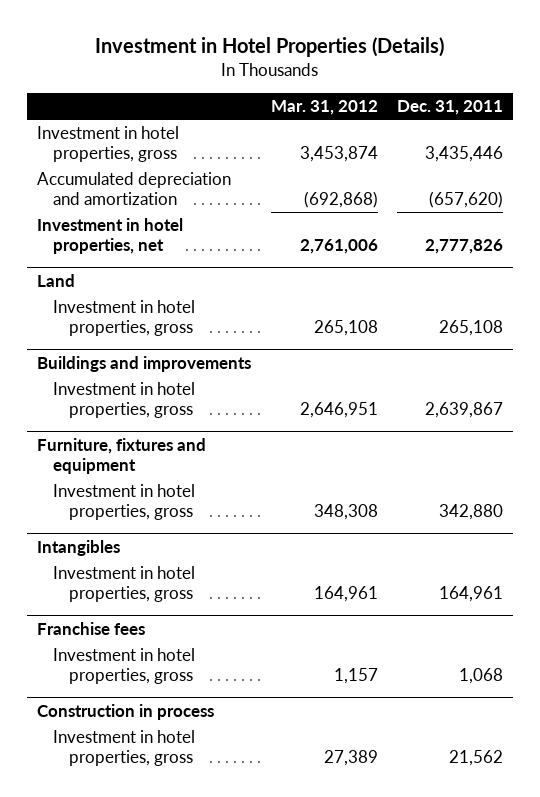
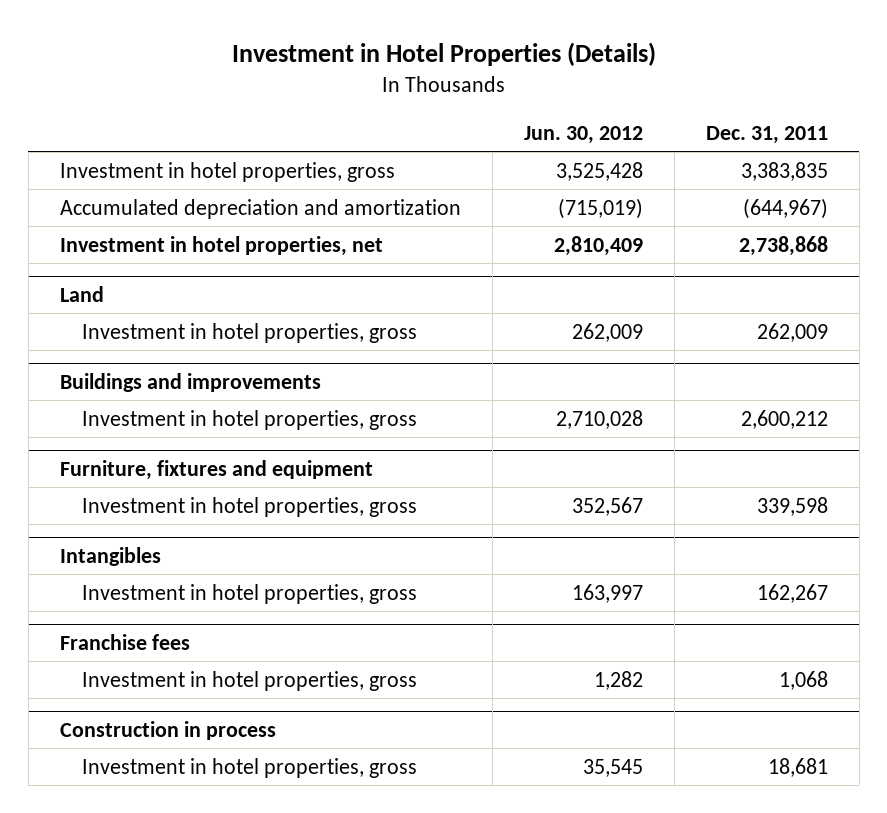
[270,100,378,116] Mar. 31, 2012 -> none
none -> [523,125,643,144] Jun. 30, 2012
[425,145,504,162] 3,435,446 -> [740,161,828,181] 3,383,835
[429,190,504,208] (657,620) -> [742,197,828,219] (644,967)
[425,238,504,254] 2,777,826 -> [738,235,828,256] 2,738,868
[439,319,504,336] 265,108 -> [756,322,828,342] 262,009
[425,401,504,418] 2,639,867 -> [740,409,828,429] 2,600,212
[439,503,504,520] 342,880 -> [756,496,828,516] 339,598
[439,585,504,602] 164,961 -> [756,583,828,603] 162,267
[449,749,504,766] 21,562 -> [767,757,828,777] 18,681

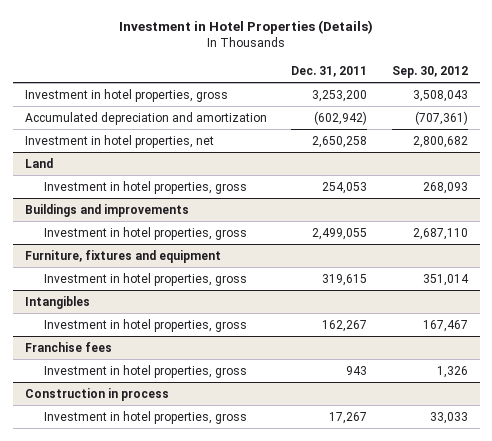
[523,125,643,144] Jun. 30, 2012 -> none
none -> [391,65,468,78] Sep. 30, 2012
[740,161,828,181] 3,383,835 -> [312,89,368,102] 3,253,200
[742,197,828,219] (644,967) -> [314,110,368,125] (602,942)
[738,235,828,256] 2,738,868 -> [312,135,368,148] 2,650,258
[756,322,828,342] 262,009 -> [322,181,368,194] 254,053
[740,409,828,429] 2,600,212 -> [312,227,368,240] 2,499,055
[756,496,828,516] 339,598 -> [322,273,368,286] 319,615
[778,670,828,690] 1,068 -> [346,365,368,375] 943
[767,757,828,777] 18,681 -> [329,411,368,424] 17,267

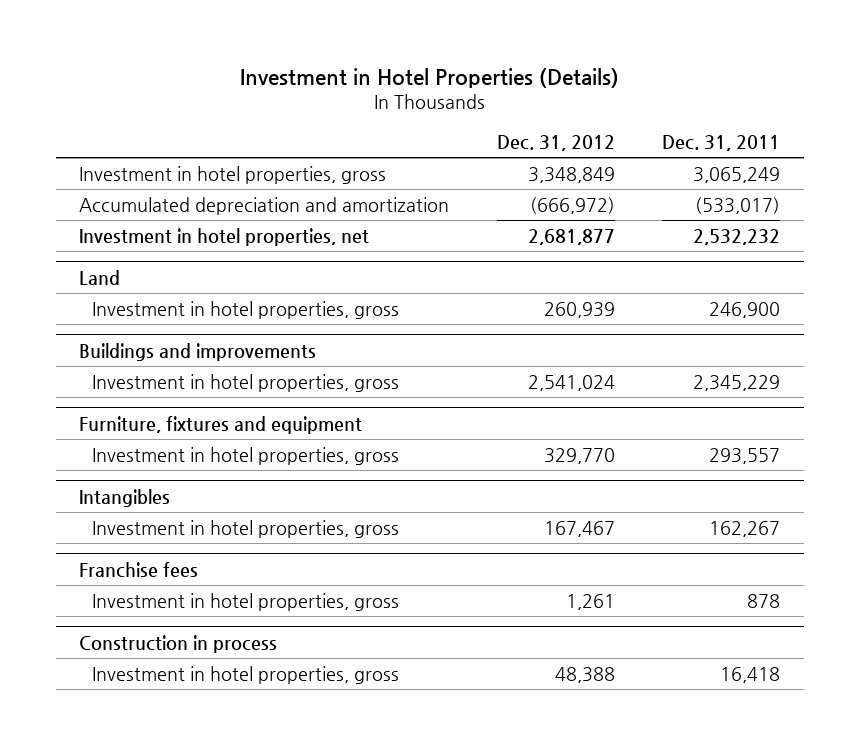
[391,65,468,78] Sep. 30, 2012 -> none
none -> [496,135,615,152] Dec. 31, 2012
[312,89,368,102] 3,253,200 -> [692,166,780,183] 3,065,249
[314,110,368,125] (602,942) -> [694,196,780,214] (533,017)
[312,135,368,148] 2,650,258 -> [692,228,780,245] 2,532,232
[322,181,368,194] 254,053 -> [708,301,780,318] 246,900
[312,227,368,240] 2,499,055 -> [692,374,780,391] 2,345,229
[322,273,368,286] 319,615 -> [708,447,780,464] 293,557
[346,365,368,375] 943 -> [746,593,780,608] 878
[329,411,368,424] 17,267 -> [719,666,780,683] 16,418

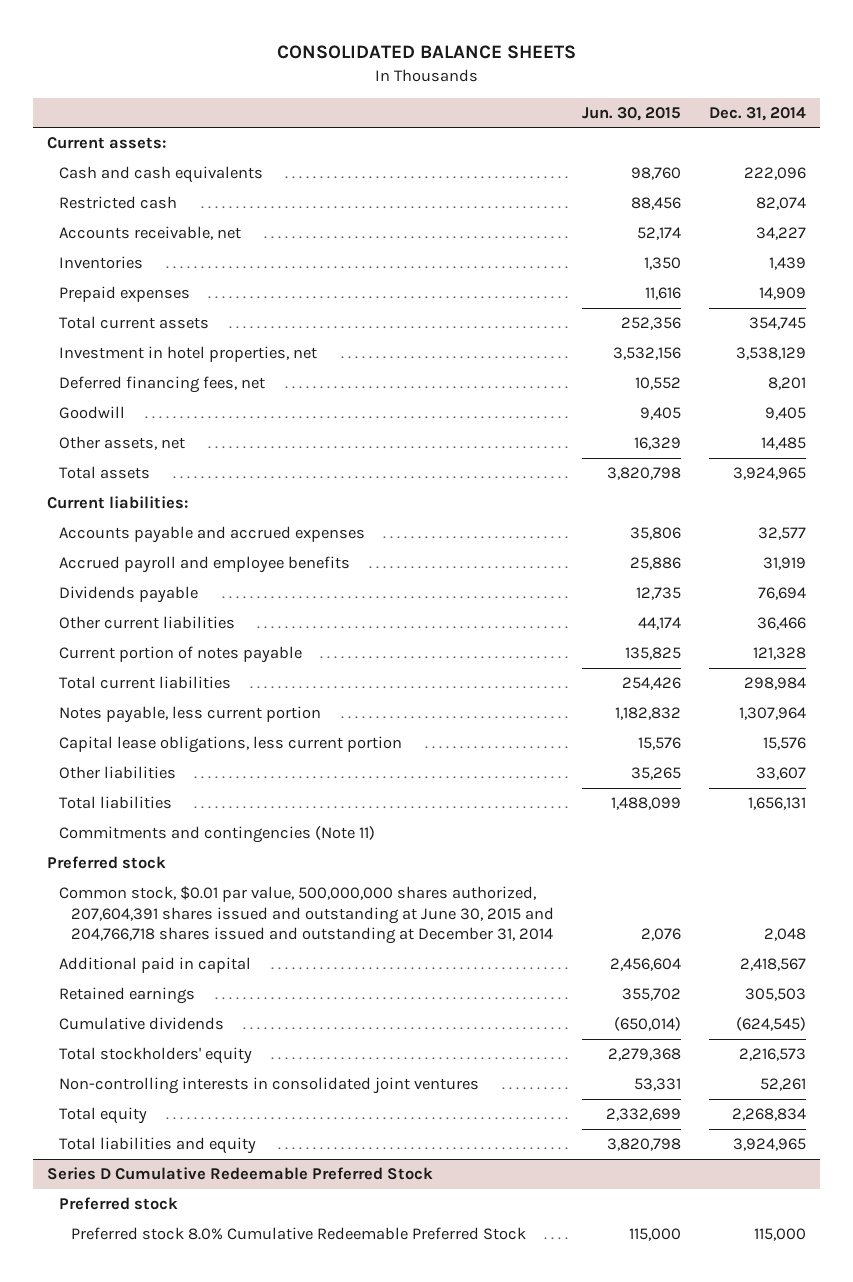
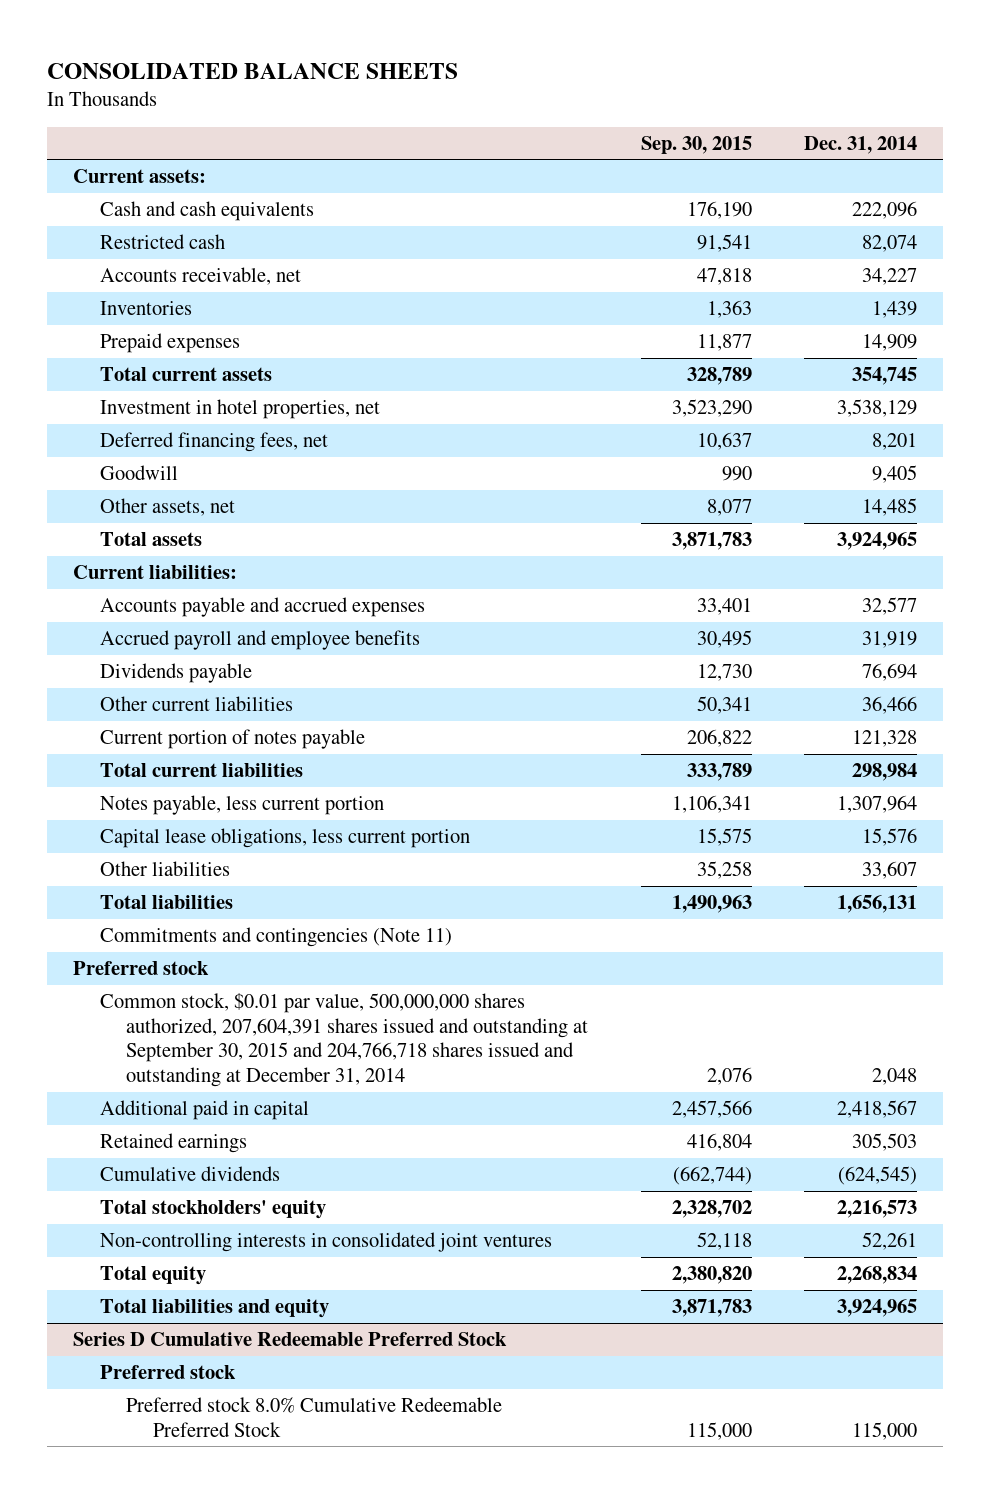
[582,106,682,121] Jun. 30, 2015 -> none
none -> [640,135,752,154] Sep. 30, 2015
[58,886,555,945] Common stock, $0.01 par value, 500,000,000 shares authorized, 207,604,391 shares issued and outstanding at June 30, 2015 and 204,766,718 shares issued and outstanding at December 31, 2014 -> [99,993,589,1088] Common stock, $0.01 par value, 500,000,000 shares authorized, 207,604,391 shares issued and outstanding at September 30, 2015 and 204,766,718 shares issued and outstanding at December 31, 2014

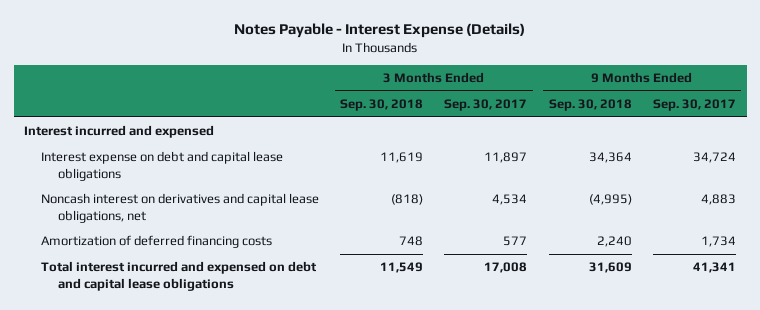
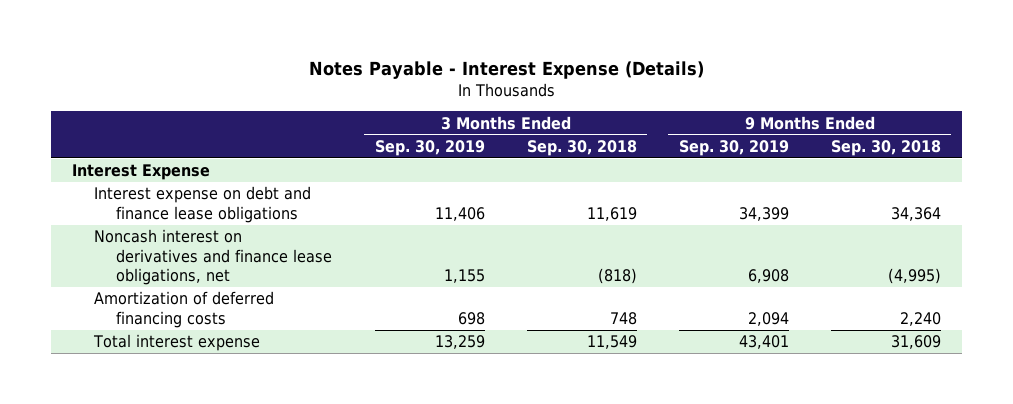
[444,98,528,111] Sep. 30, 2017 -> none
[652,98,736,111] Sep. 30, 2017 -> none
none -> [374,139,485,156] Sep. 30, 2019
none -> [678,139,789,156] Sep. 30, 2019
[24,125,215,139] Interest incurred and expensed -> [72,164,211,181] Interest Expense
[40,151,283,181] Interest expense on debt and capital lease obligations -> [94,186,312,223] Interest expense on debt and finance lease obligations
[40,193,319,223] Noncash interest on derivatives and capital lease obligations, net -> [94,229,333,285] Noncash interest on derivatives and finance lease obligations, net
[40,261,317,291] Total interest incurred and expensed on debt and capital lease obligations -> [93,334,261,352] Total interest expense

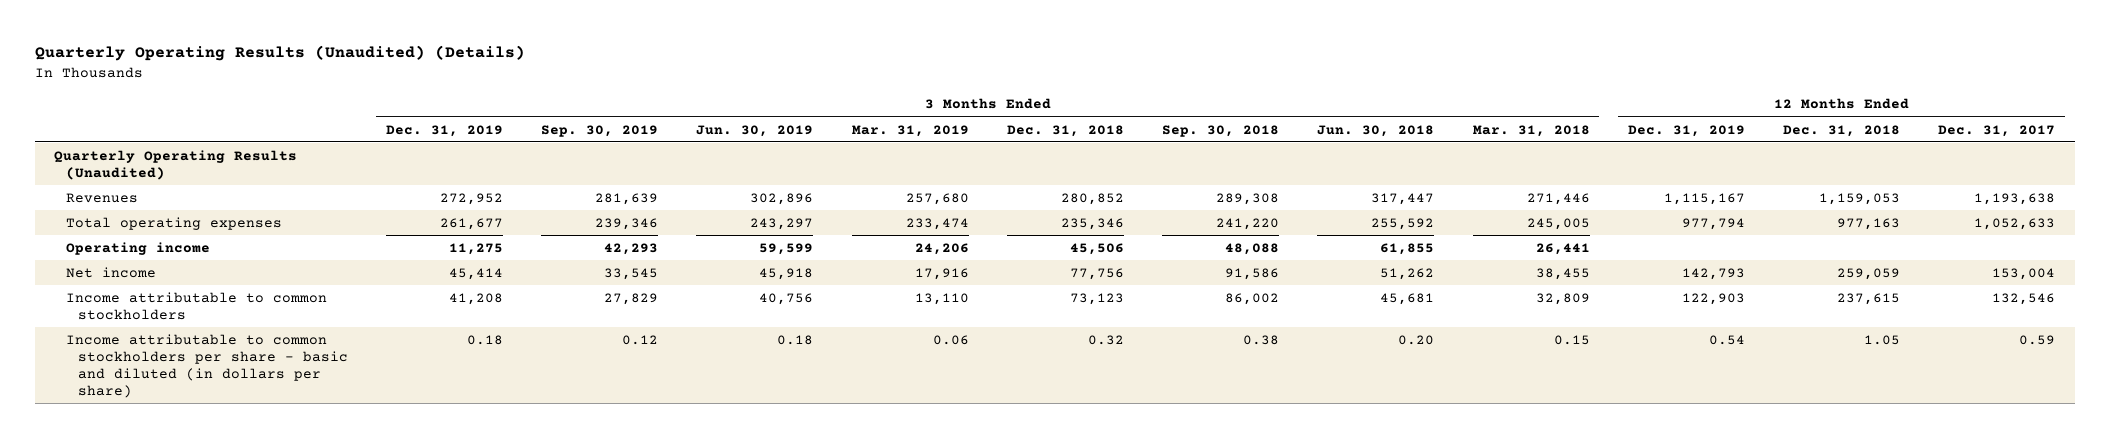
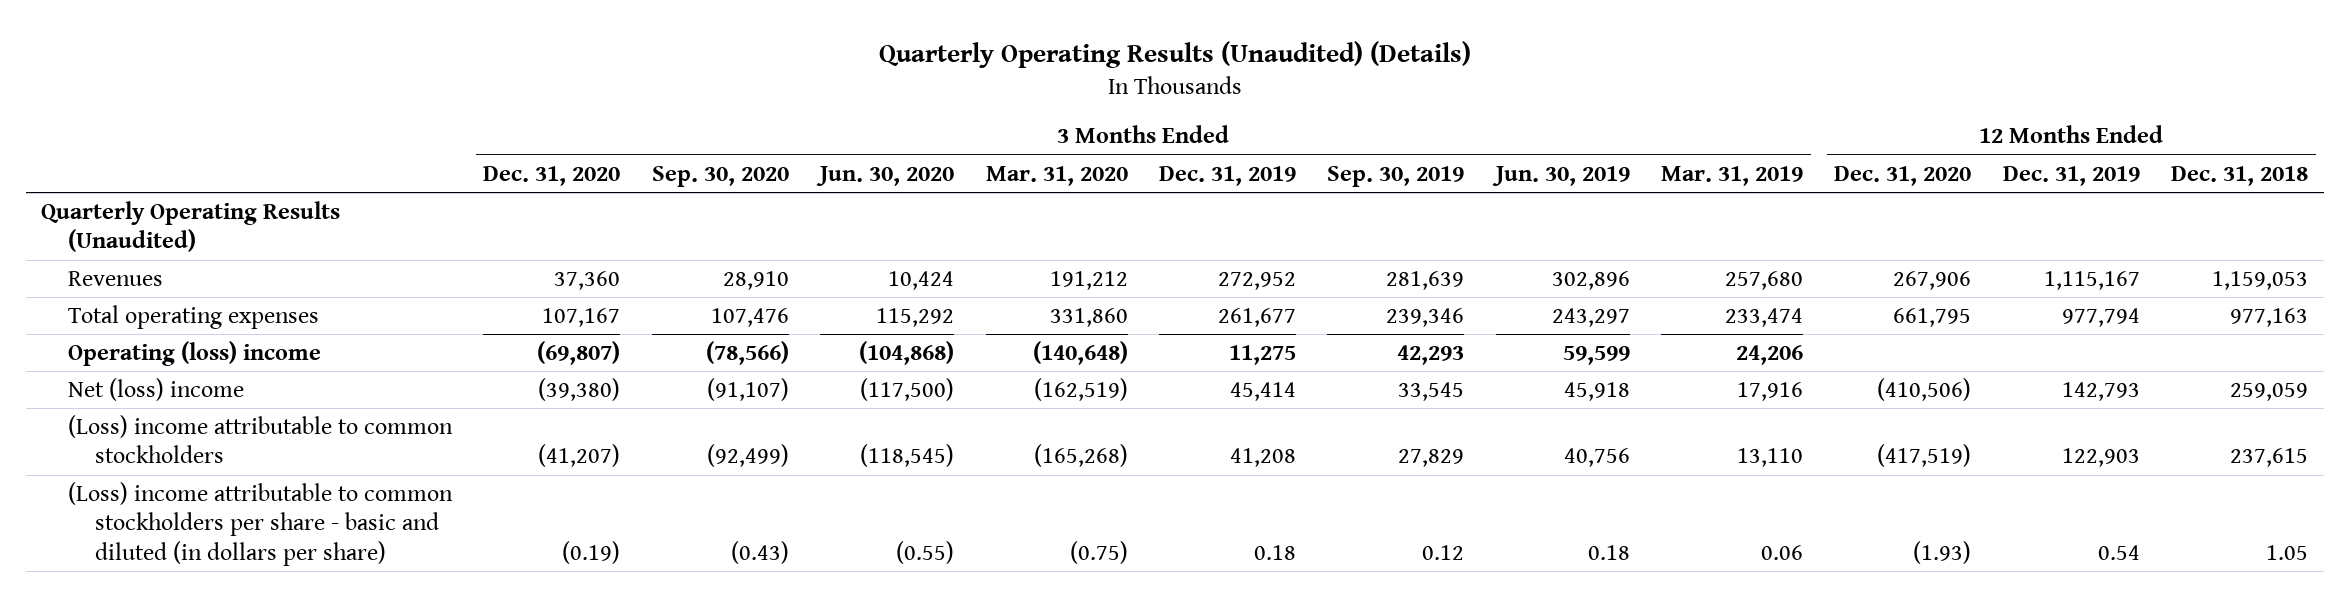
[1006,124,1124,137] Dec. 31, 2018 -> none
[1162,124,1280,137] Sep. 30, 2018 -> none
[1317,124,1435,137] Jun. 30, 2018 -> none
[1472,124,1590,137] Mar. 31, 2018 -> none
[1938,124,2056,137] Dec. 31, 2017 -> none
none -> [483,165,621,186] Dec. 31, 2020
none -> [651,165,789,187] Sep. 30, 2020
none -> [816,165,955,186] Jun. 30, 2020
none -> [985,165,1128,186] Mar. 31, 2020
none -> [1834,165,1972,186] Dec. 31, 2020
[65,241,210,255] Operating income -> [68,341,322,367] Operating (loss) income
[65,266,156,278] Net income -> [68,378,245,402] Net (loss) income
[65,291,327,320] Income attributable to common stockholders -> [68,415,454,464] (Loss) income attributable to common stockholders
[65,333,348,398] Income attributable to common stockholders per share - basic and diluted (in dollars per share) -> [68,482,454,566] (Loss) income attributable to common stockholders per share - basic and diluted (in dollars per share)

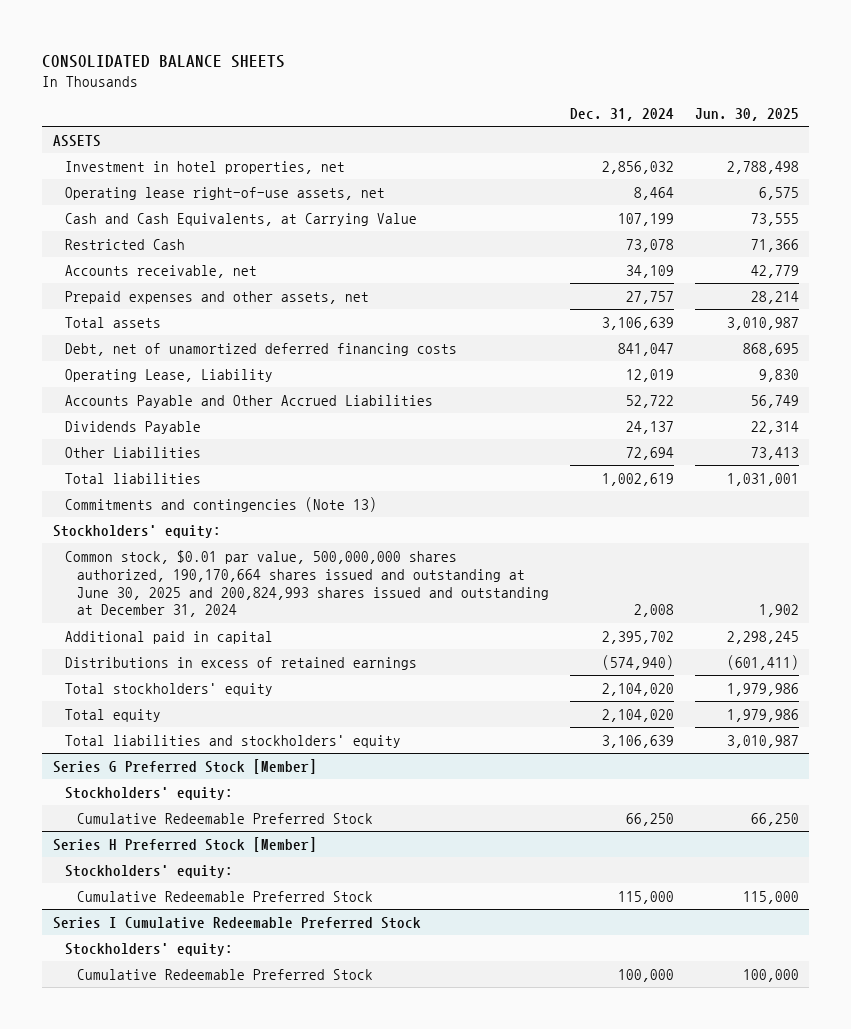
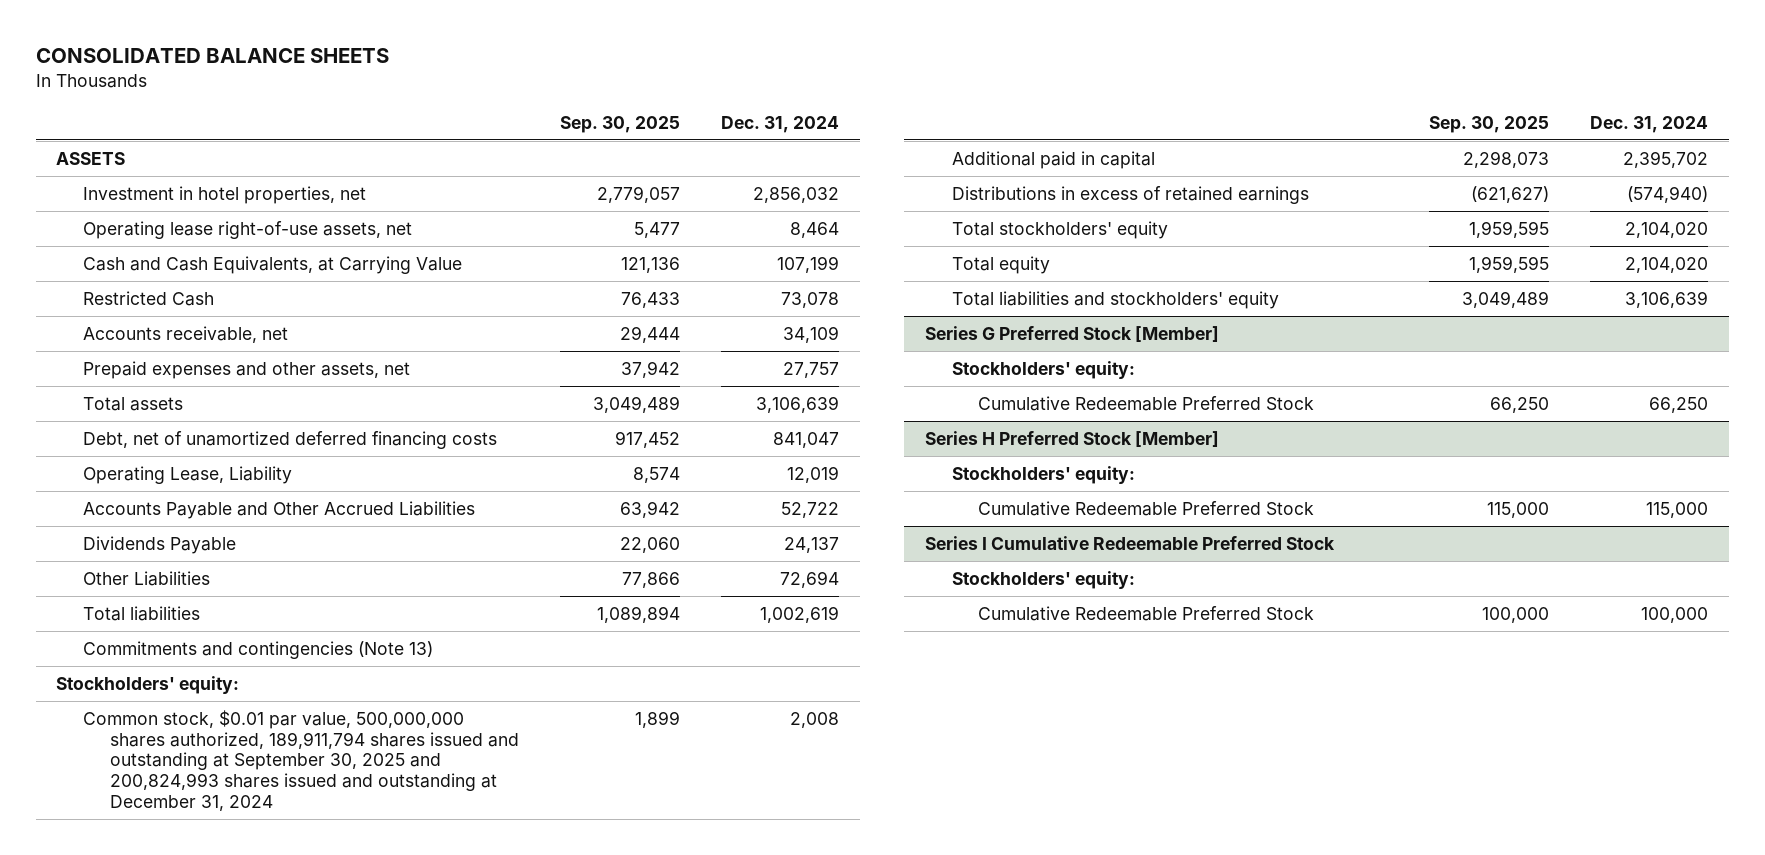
[694,108,799,122] Jun. 30, 2025 -> none
none -> [560,115,681,133] Sep. 30, 2025
[64,549,549,618] Common stock, $0.01 par value, 500,000,000 shares authorized, 190,170,664 shares issued and outstanding at June 30, 2025 and 200,824,993 shares issued and outstanding at December 31, 2024 -> [82,709,519,812] Common stock, $0.01 par value, 500,000,000 shares authorized, 189,911,794 shares issued and outstanding at September 30, 2025 and 200,824,993 shares issued and outstanding at December 31, 2024

